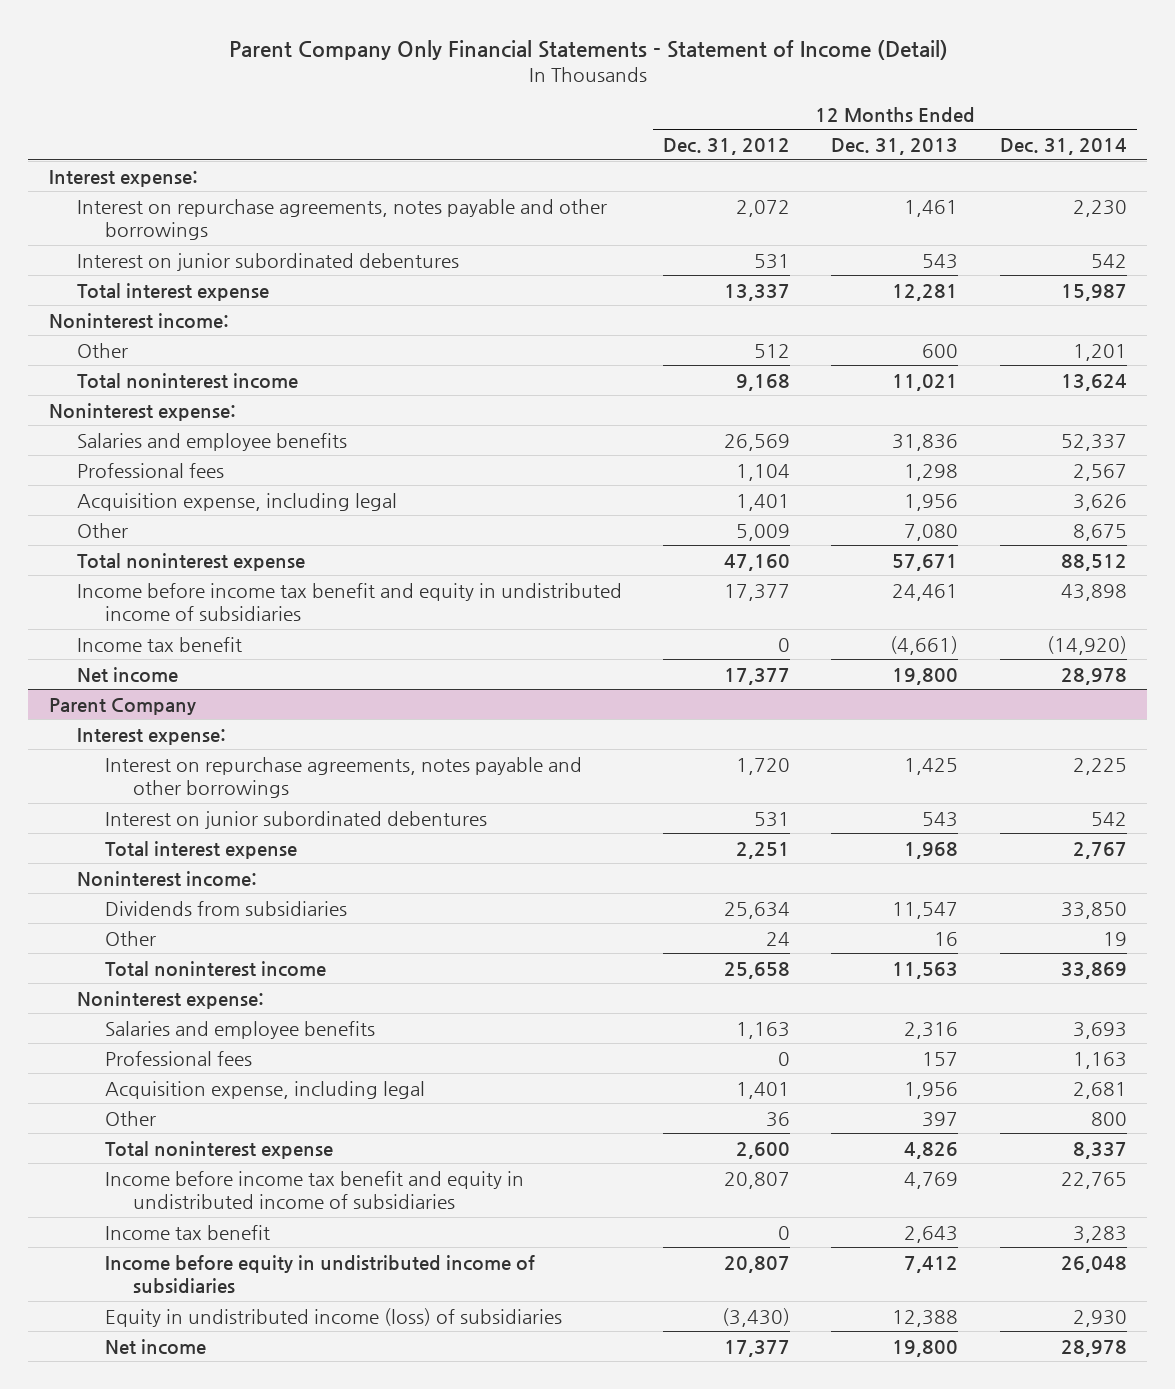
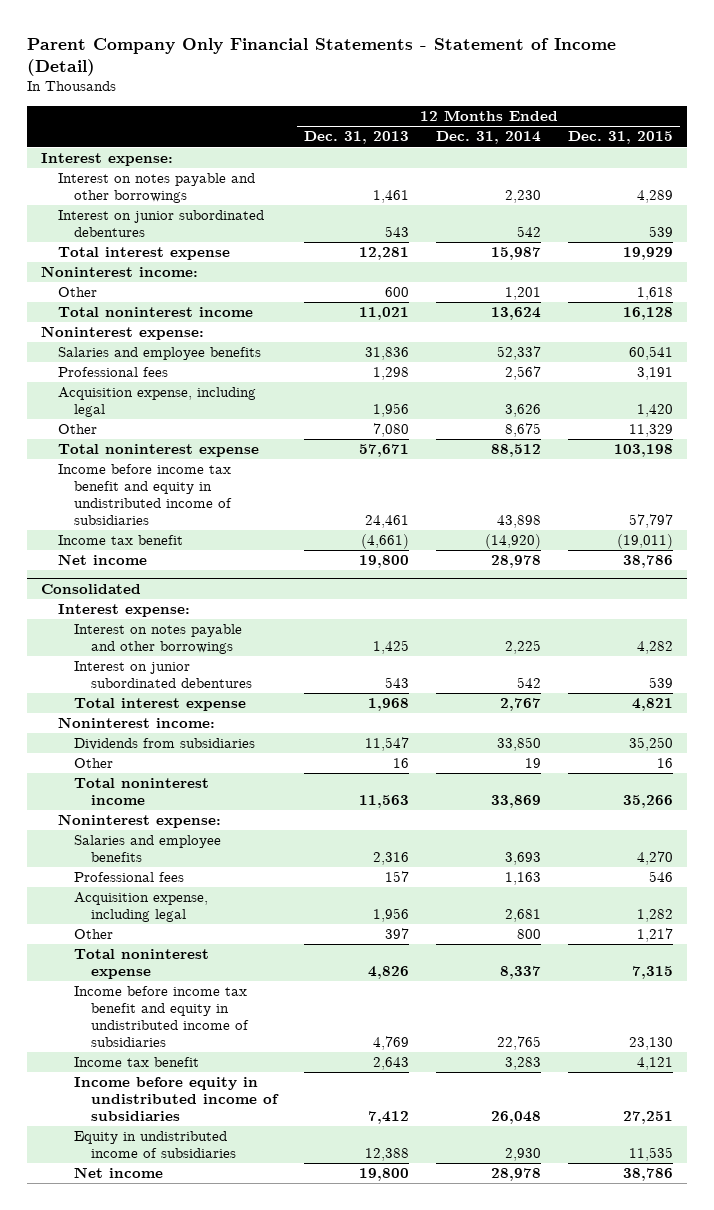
[662,138,790,156] Dec. 31, 2012 -> none
none -> [568,131,674,145] Dec. 31, 2015
[76,198,607,240] Interest on repurchase agreements, notes payable and other borrowings -> [57,173,255,204] Interest on notes payable and other borrowings
[48,697,196,715] Parent Company -> [40,583,141,594] Consolidated
[104,756,582,798] Interest on repurchase agreements, notes payable and other borrowings -> [74,624,243,655] Interest on notes payable and other borrowings
[104,1307,562,1327] Equity in undistributed income (loss) of subsidiaries -> [74,1131,237,1159] Equity in undistributed income of subsidiaries

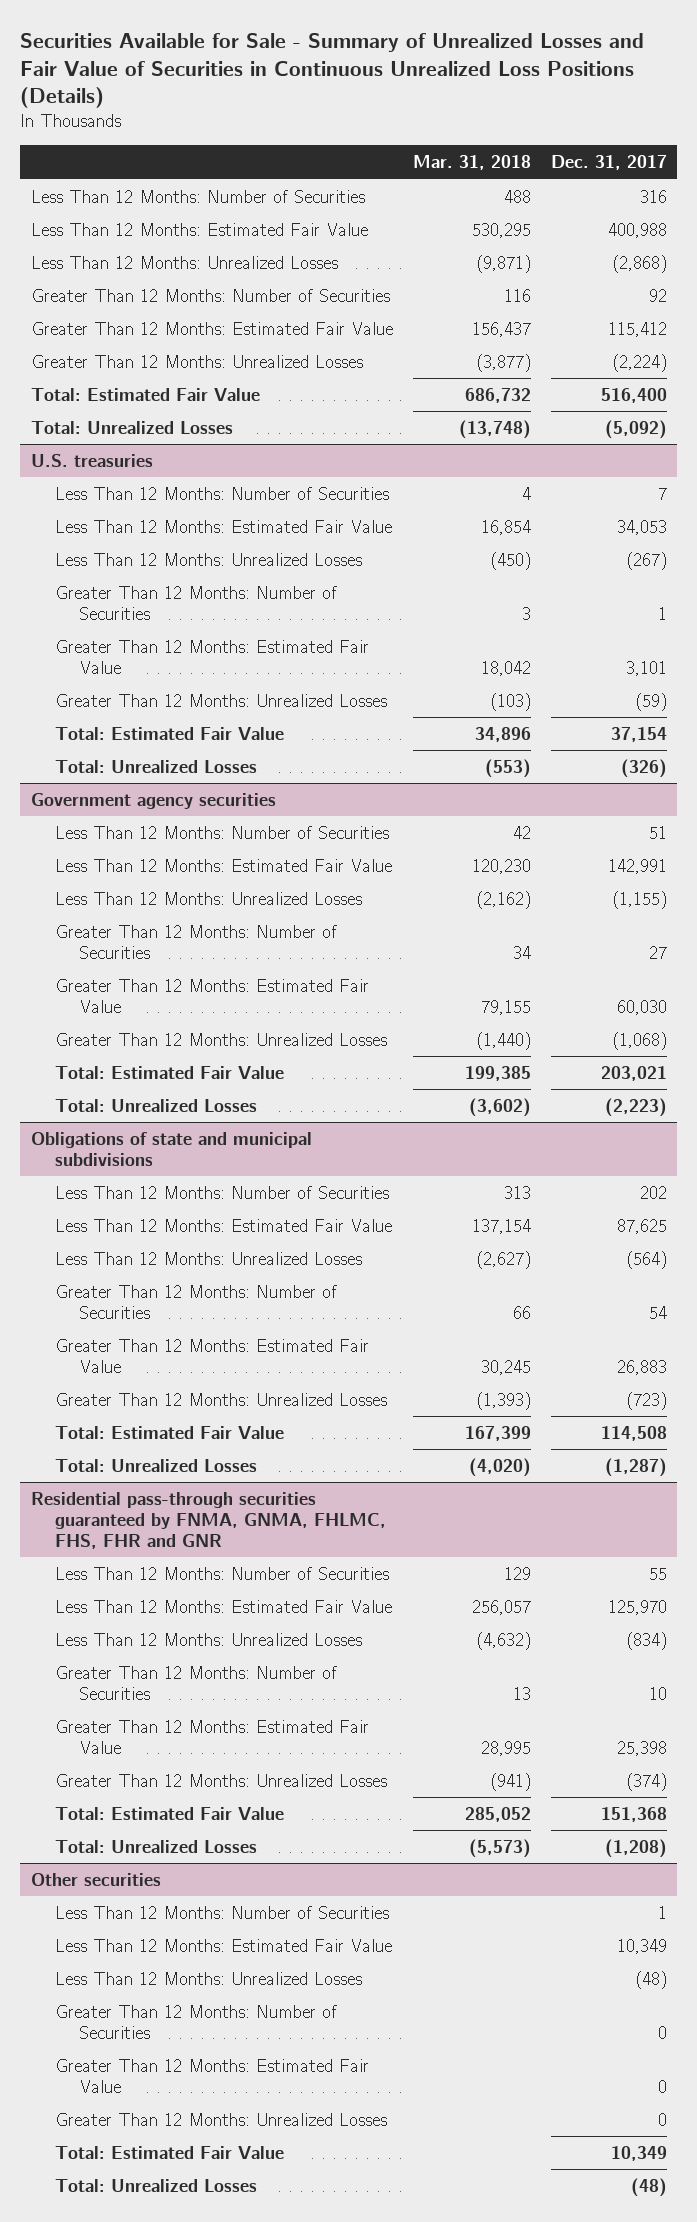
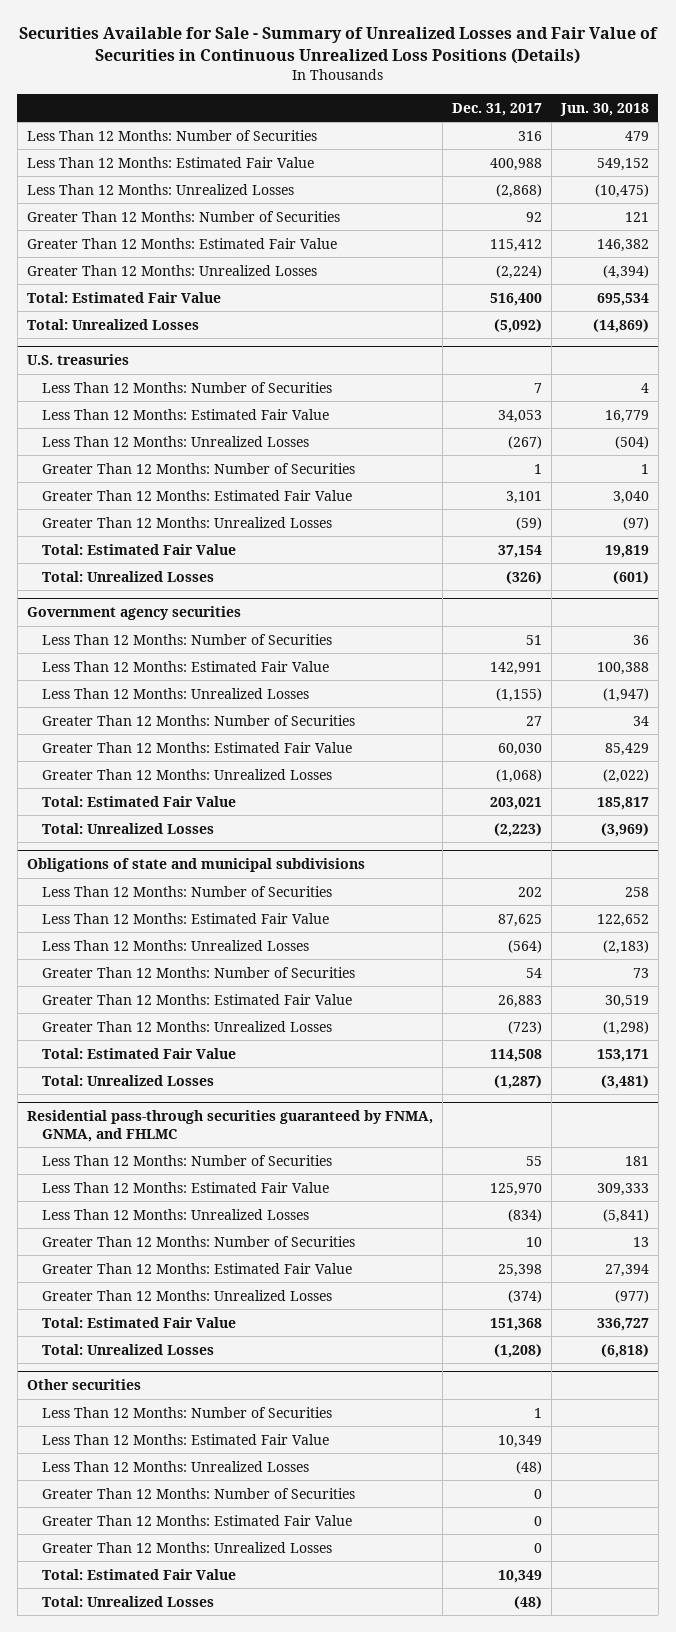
[412,155,531,171] Mar. 31, 2018 -> none
none -> [559,102,649,116] Jun. 30, 2018
[30,1491,386,1549] Residential pass-through securities guaranteed by FNMA, GNMA, FHLMC, FHS, FHR and GNR -> [26,1110,433,1142] Residential pass-through securities guaranteed by FNMA, GNMA, and FHLMC

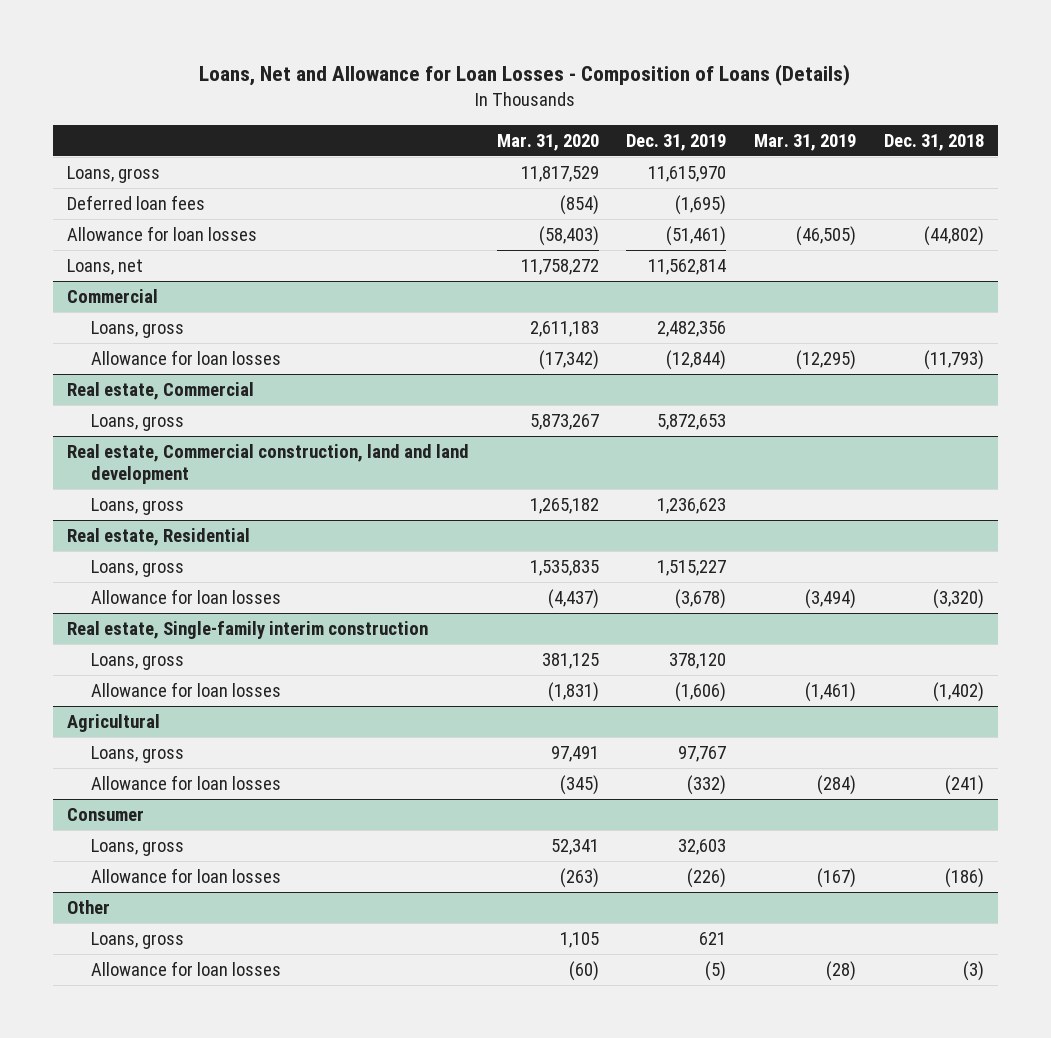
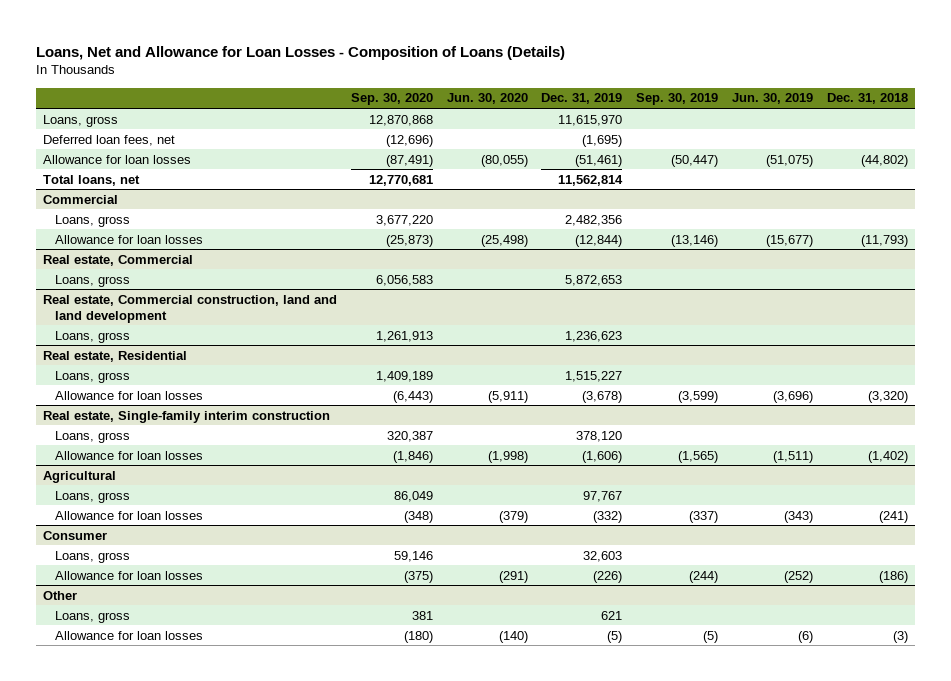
[496,133,599,151] Mar. 31, 2020 -> none
[754,133,857,151] Mar. 31, 2019 -> none
none -> [350,93,433,106] Sep. 30, 2020
none -> [446,93,528,105] Jun. 30, 2020
none -> [636,93,719,106] Sep. 30, 2019
none -> [731,93,813,105] Jun. 30, 2019
[66,195,205,211] Deferred loan fees -> [43,134,176,146] Deferred loan fees, net
[66,259,143,276] Loans, net -> [43,174,141,186] Total loans, net

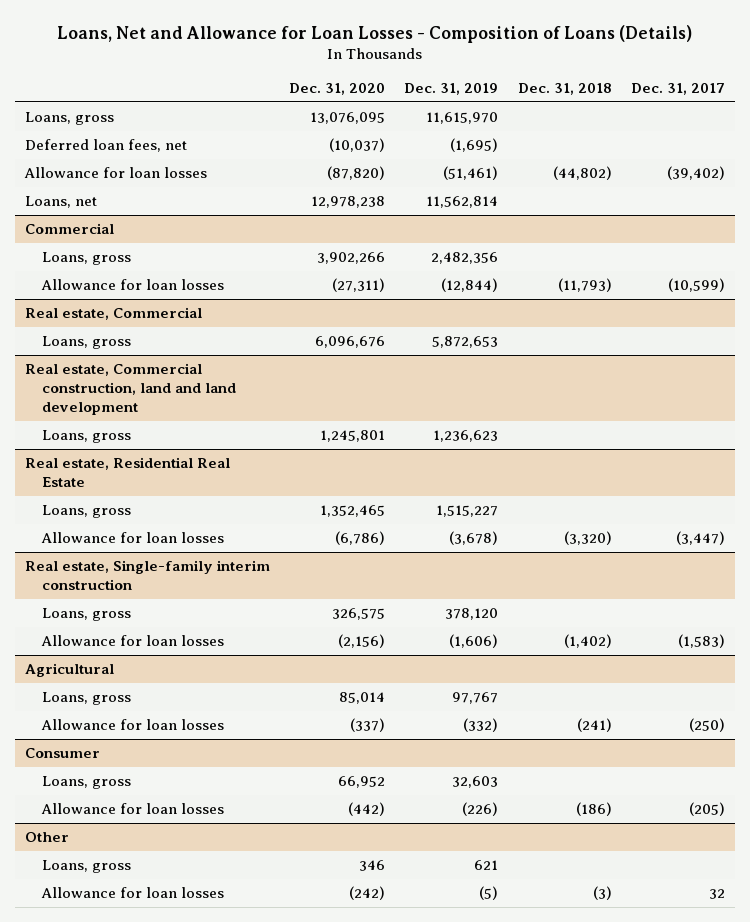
[350,93,433,106] Sep. 30, 2020 -> none
[446,93,528,105] Jun. 30, 2020 -> none
[636,93,719,106] Sep. 30, 2019 -> none
[731,93,813,105] Jun. 30, 2019 -> none
none -> [288,83,385,96] Dec. 31, 2020
none -> [630,83,725,96] Dec. 31, 2017
[43,174,141,186] Total loans, net -> [24,196,97,209] Loans, net
[43,350,188,362] Real estate, Residential -> [24,457,230,488] Real estate, Residential Real Estate

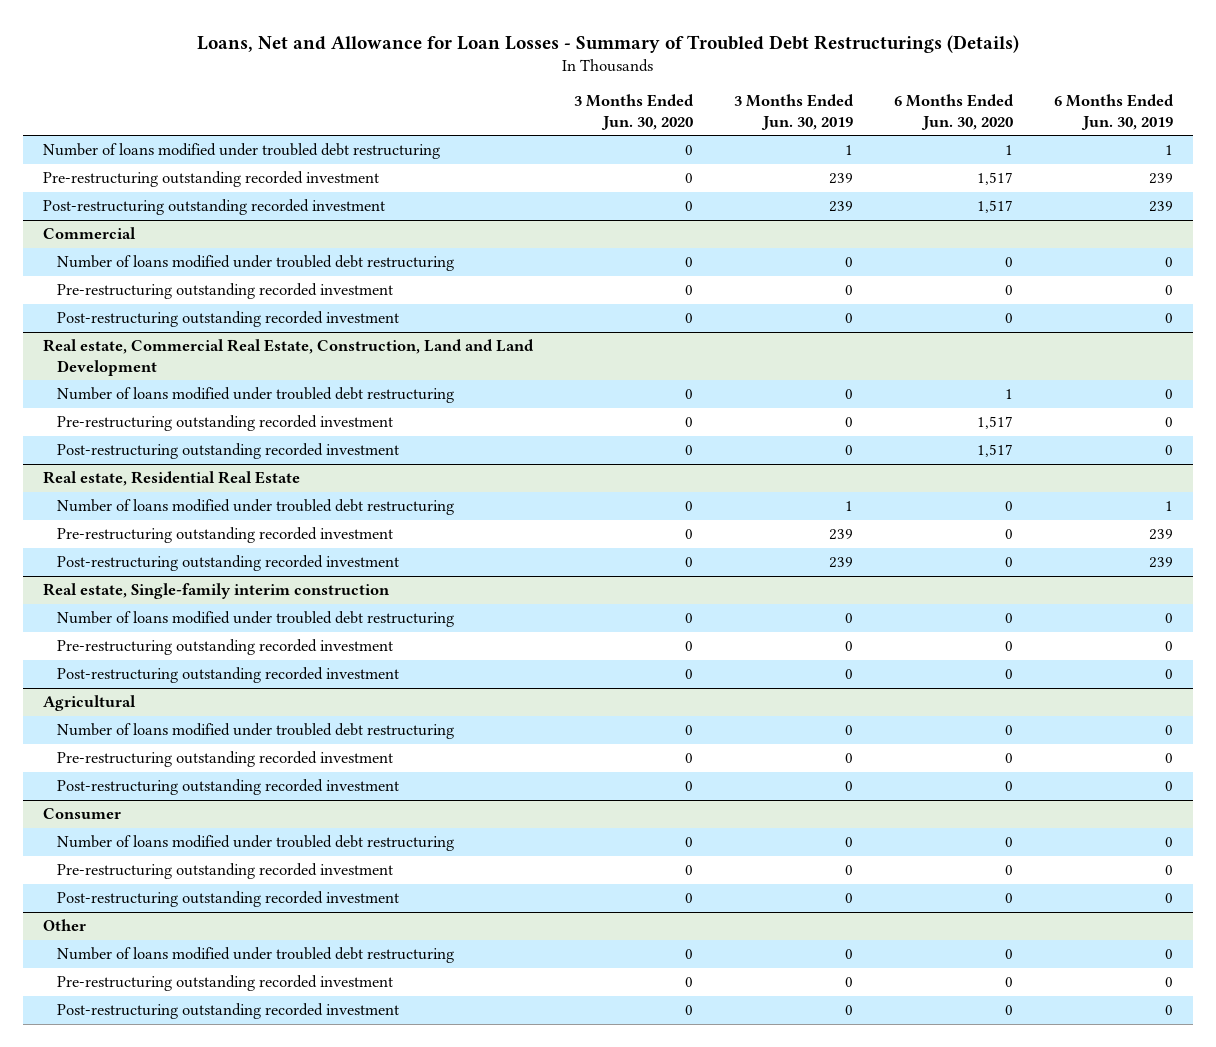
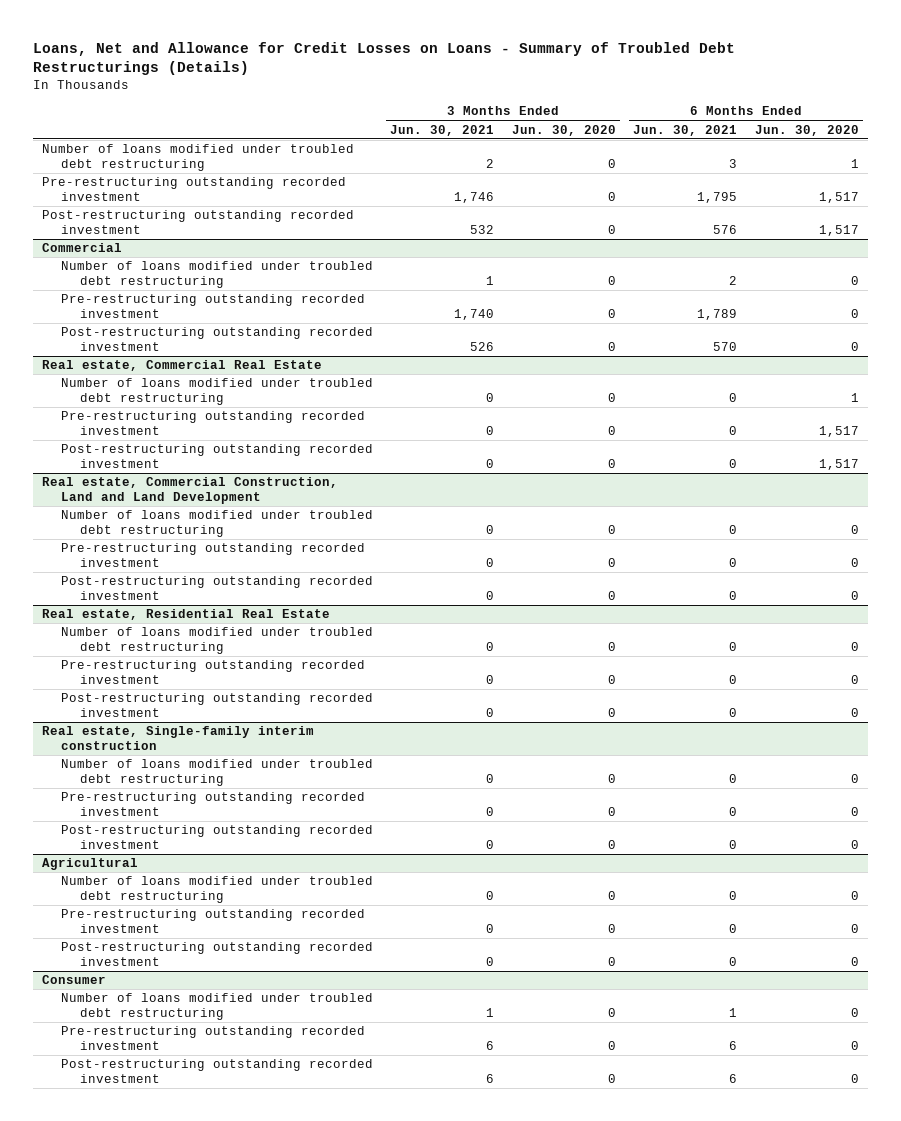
[197,34,1020,53] Loans, Net and Allowance for Loan Losses - Summary of Troubled Debt Restructurings (Details) -> [32,41,735,76] Loans, Net and Allowance for Credit Losses on Loans - Summary of Troubled Debt Restructurings (Details)
[734,94,855,130] 3 Months Ended Jun. 30, 2019 -> none
[1053,94,1174,130] 6 Months Ended Jun. 30, 2019 -> none
none -> [390,124,495,136] Jun. 30, 2021
none -> [633,124,738,136] Jun. 30, 2021
[43,339,535,376] Real estate, Commercial Real Estate, Construction, Land and Land Development -> none
none -> [41,360,322,372] Real estate, Commercial Real Estate
none -> [41,477,338,505] Real estate, Commercial Construction, Land and Land Development
none -> [60,510,373,538] Number of loans modified under troubled debt restructuring
none -> [60,543,365,568] Pre-restructuring outstanding recorded investment
none -> [60,576,373,601] Post-restructuring outstanding recorded investment
[43,919,87,932] Other -> none
[57,947,455,964] Number of loans modified under troubled debt restructuring -> none
[57,975,394,992] Pre-restructuring outstanding recorded investment -> none
[57,1003,400,1020] Post-restructuring outstanding recorded investment -> none

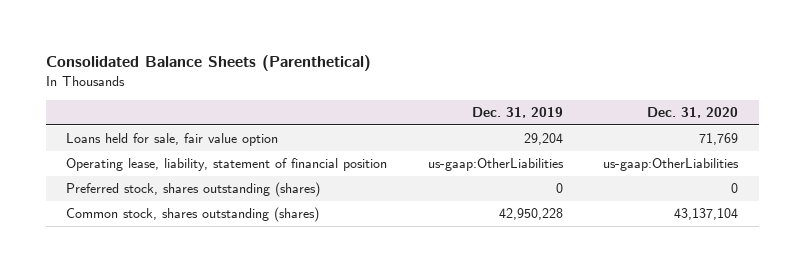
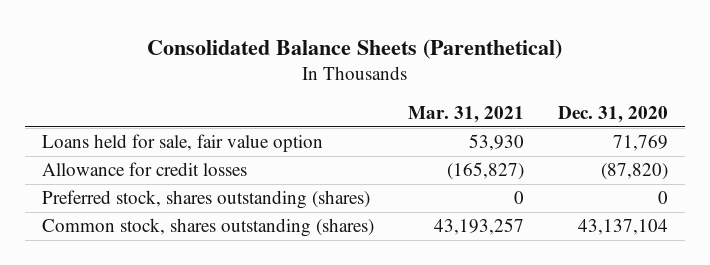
[471,107,563,119] Dec. 31, 2019 -> none
none -> [408,106,525,124] Mar. 31, 2021
[65,158,387,172] Operating lease, liability, statement of financial position -> none
none -> [42,162,248,177] Allowance for credit losses

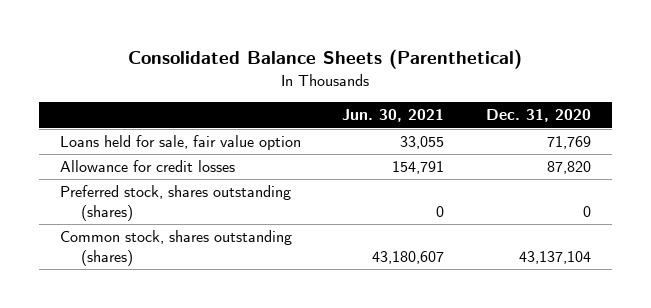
[408,106,525,124] Mar. 31, 2021 -> none
none -> [342,109,445,123] Jun. 30, 2021
[600,163,668,181] (87,820) -> [546,161,591,175] 87,820

